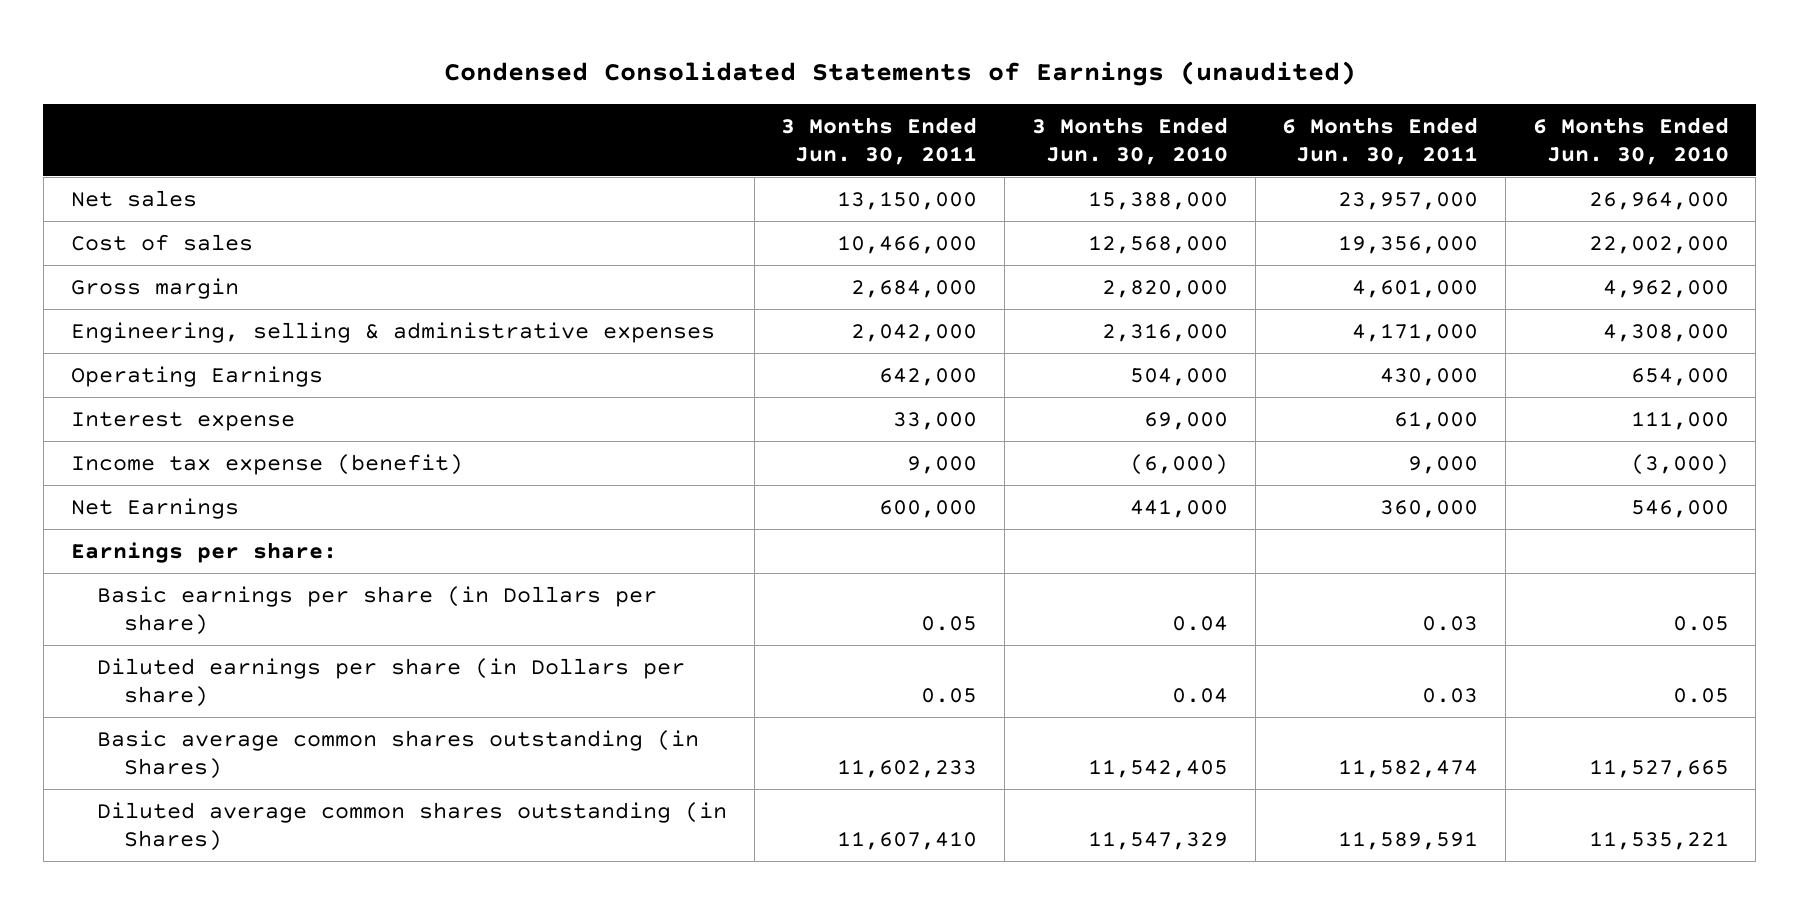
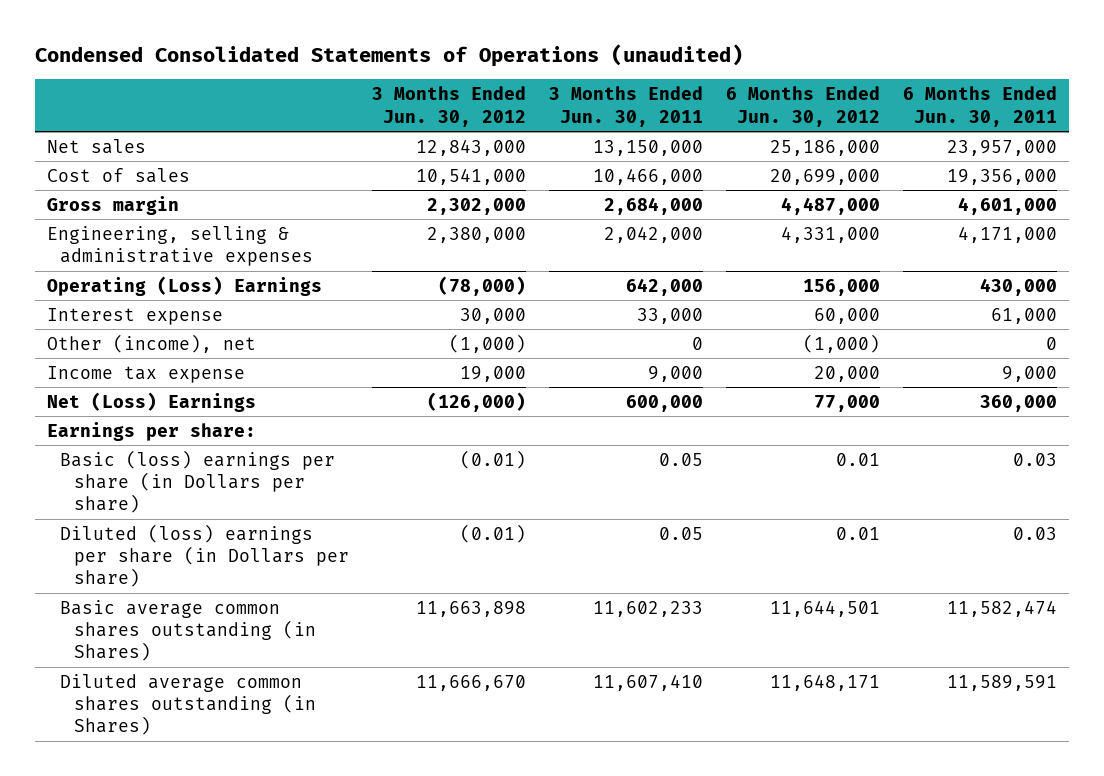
[443,61,1356,87] Condensed Consolidated Statements of Earnings (unaudited) -> [35,44,744,68] Condensed Consolidated Statements of Operations (unaudited)
[1031,116,1228,166] 3 Months Ended Jun. 30, 2010 -> none
[1532,116,1729,166] 6 Months Ended Jun. 30, 2010 -> none
none -> [371,86,526,127] 3 Months Ended Jun. 30, 2012
none -> [726,86,881,127] 6 Months Ended Jun. 30, 2012
[70,365,323,387] Operating Earnings -> [46,275,322,296] Operating (Loss) Earnings
none -> [46,333,256,353] Other (income), net
[70,453,463,475] Income tax expense (benefit) -> [46,365,245,383] Income tax expense
[70,497,239,519] Net Earnings -> [46,391,256,412] Net (Loss) Earnings
[97,585,658,636] Basic earnings per share (in Dollars per share) -> [60,449,336,514] Basic (loss) earnings per share (in Dollars per share)
[97,657,686,708] Diluted earnings per share (in Dollars per share) -> [60,523,349,588] Diluted (loss) earnings per share (in Dollars per share)

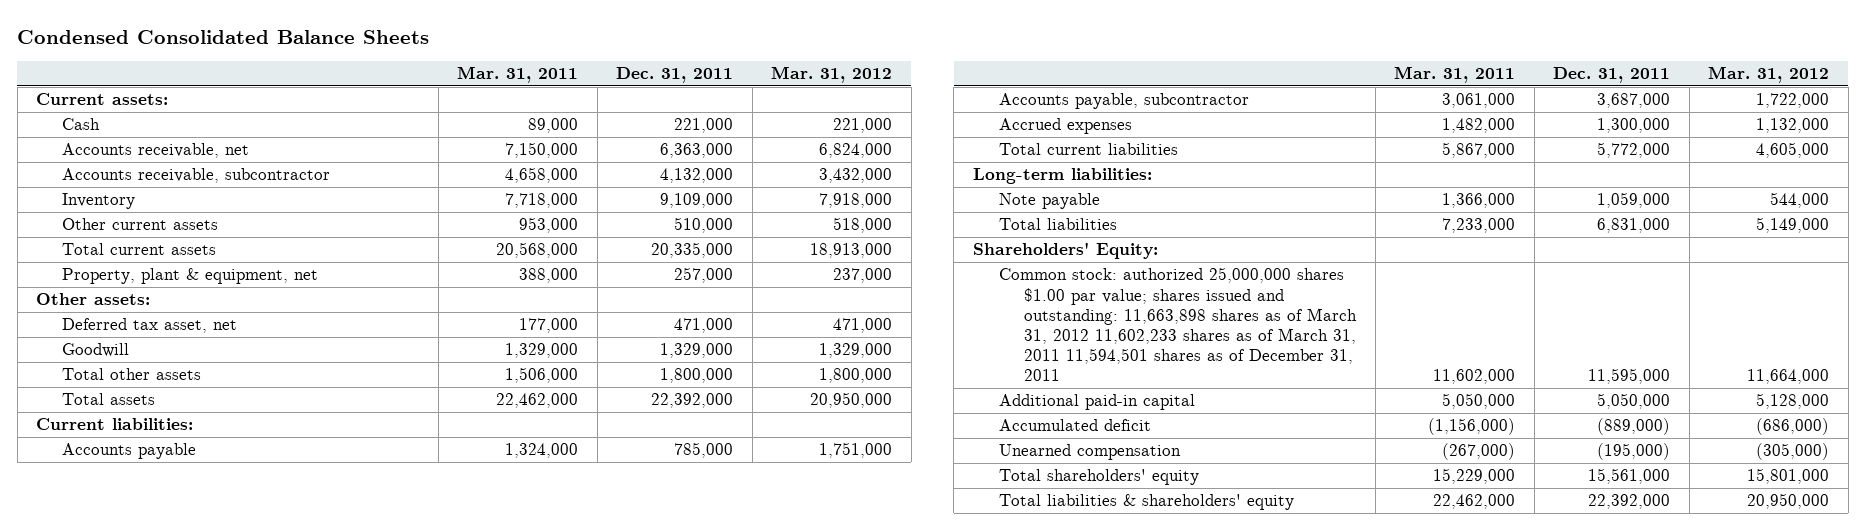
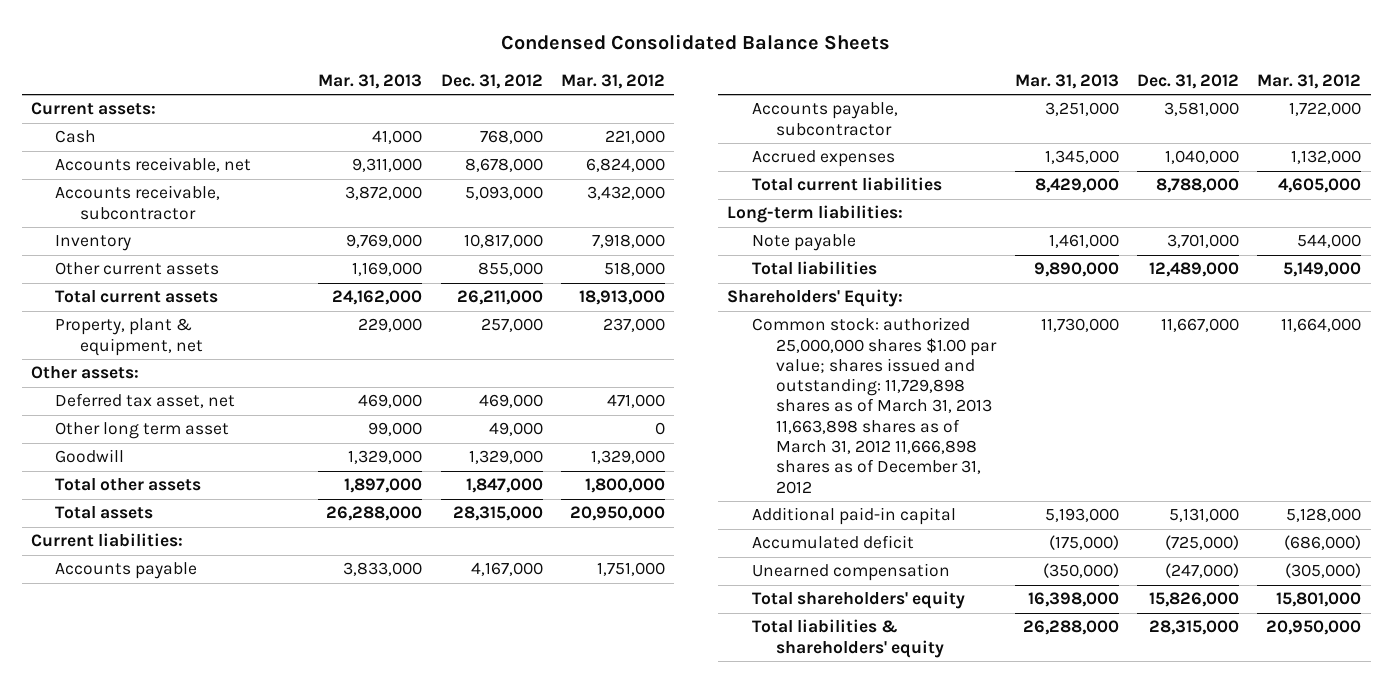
[457,66,579,84] Mar. 31, 2011 -> none
[616,67,734,84] Dec. 31, 2011 -> none
none -> [318,73,423,89] Mar. 31, 2013
none -> [440,73,543,89] Dec. 31, 2012
none -> [55,422,230,440] Other long term asset
[998,267,1358,382] Common stock: authorized 25,000,000 shares $1.00 par value; shares issued and outstanding: 11,663,898 shares as of March 31, 2012 11,602,233 shares as of March 31, 2011 11,594,501 shares as of December 31, 2011 -> [751,317,998,494] Common stock: authorized 25,000,000 shares $1.00 par value; shares issued and outstanding: 11,729,898 shares as of March 31, 2013 11,663,898 shares as of March 31, 2012 11,666,898 shares as of December 31, 2012

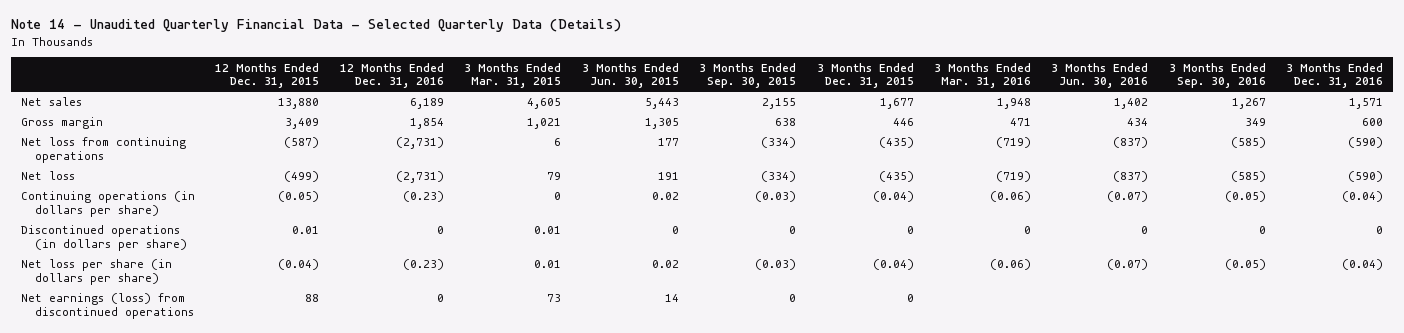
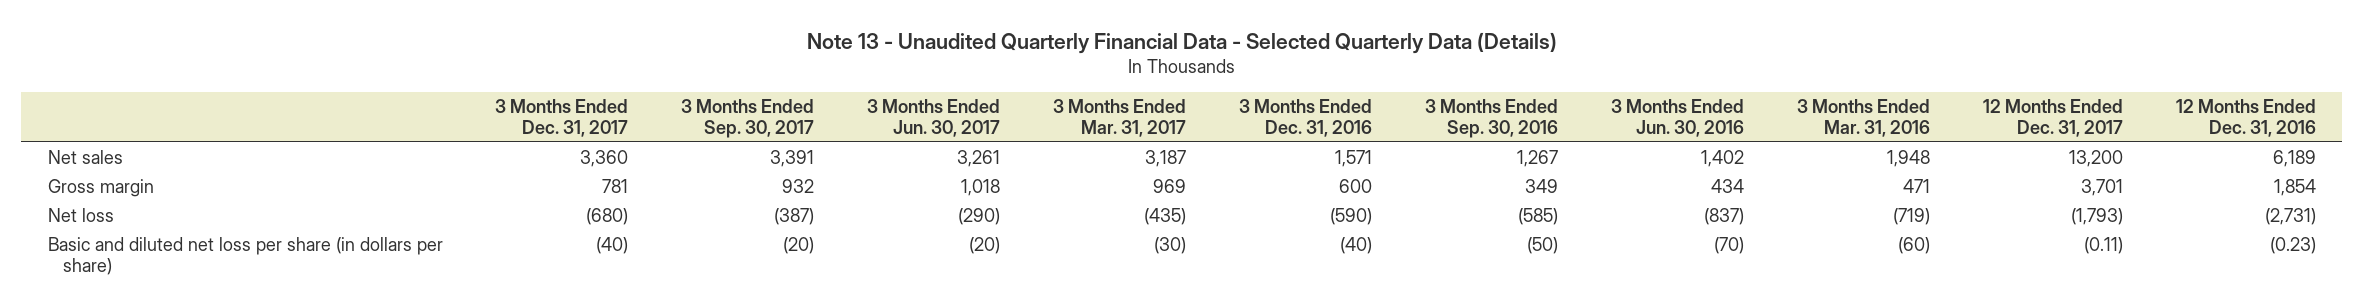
[10,19,621,33] Note 14 - Unaudited Quarterly Financial Data - Selected Quarterly Data (Details) -> [806,32,1557,55] Note 13 - Unaudited Quarterly Financial Data - Selected Quarterly Data (Details)
[215,62,320,89] 12 Months Ended Dec. 31, 2015 -> none
[464,62,562,89] 3 Months Ended Mar. 31, 2015 -> none
[581,62,679,89] 3 Months Ended Jun. 30, 2015 -> none
[699,62,797,89] 3 Months Ended Sep. 30, 2015 -> none
[816,62,914,89] 3 Months Ended Dec. 31, 2015 -> none
none -> [495,98,629,137] 3 Months Ended Dec. 31, 2017
none -> [681,98,815,138] 3 Months Ended Sep. 30, 2017
none -> [867,98,1001,137] 3 Months Ended Jun. 30, 2017
none -> [1053,98,1187,137] 3 Months Ended Mar. 31, 2017
none -> [1982,98,2123,137] 12 Months Ended Dec. 31, 2017
[21,137,187,163] Net loss from continuing operations -> none
[21,191,196,217] Continuing operations (in dollars per share) -> none
[21,225,188,251] Discontinued operations (in dollars per share) -> none
[21,293,195,319] Net earnings (loss) from discontinued operations -> none
[21,259,173,285] Net loss per share (in dollars per share) -> [47,237,443,275] Basic and diluted net loss per share (in dollars per share)
[989,259,1031,271] (0.06) -> [1897,237,1930,255] (60)
[1107,259,1149,271] (0.07) -> [1713,237,1744,255] (70)
[1224,259,1266,271] (0.05) -> [1527,237,1559,255] (50)
[1342,259,1384,271] (0.04) -> [1340,237,1373,255] (40)

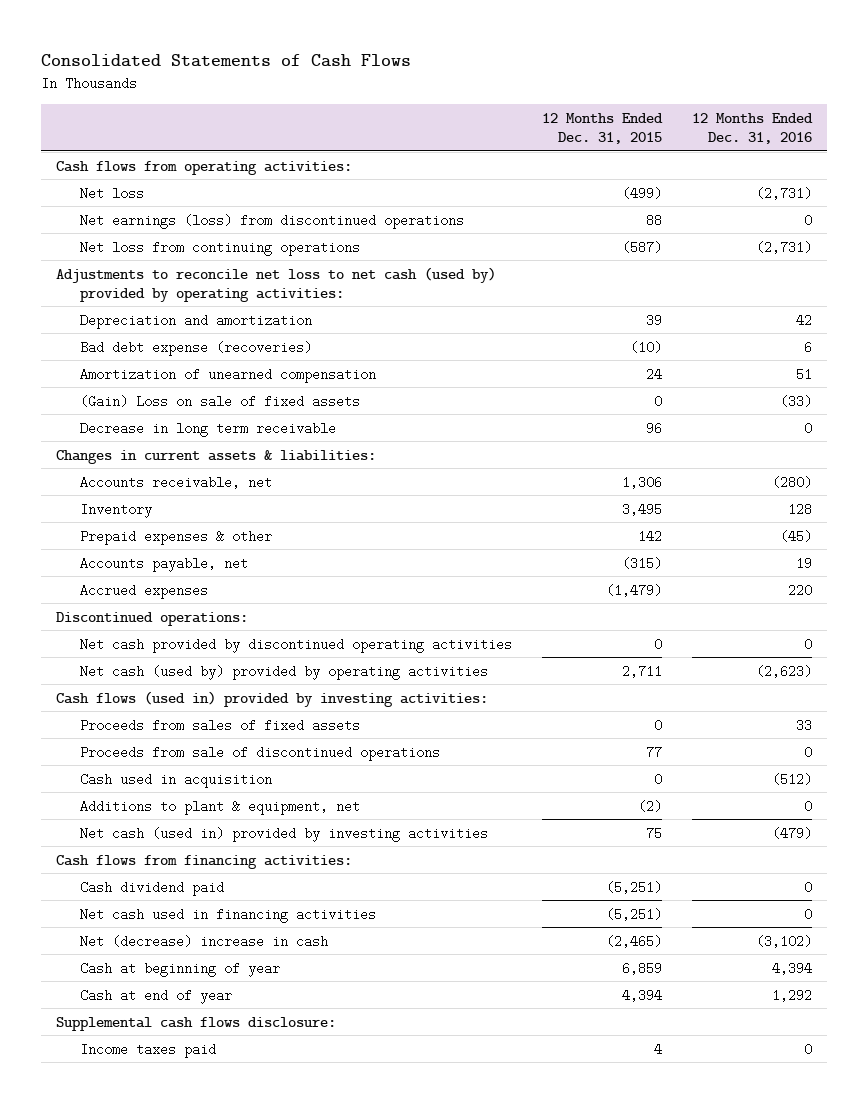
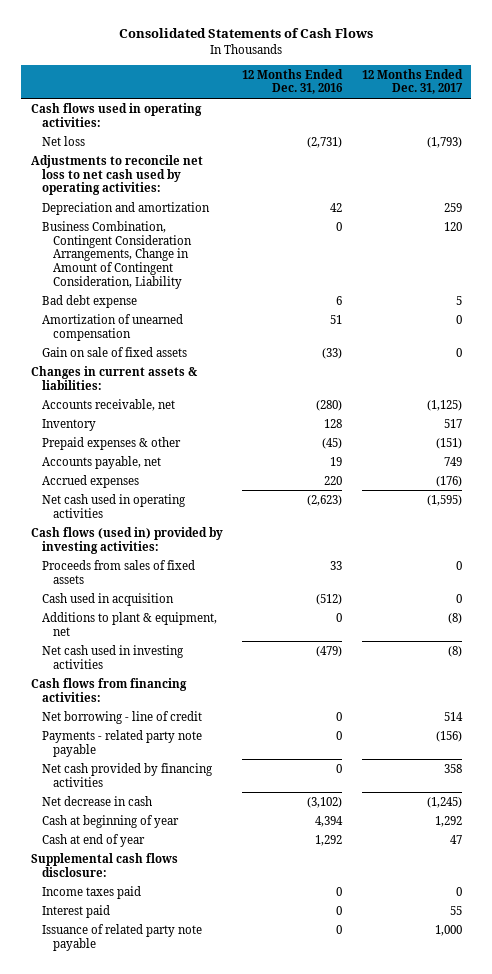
[541,112,663,144] 12 Months Ended Dec. 31, 2015 -> none
none -> [361,68,463,95] 12 Months Ended Dec. 31, 2017
[55,160,352,175] Cash flows from operating activities: -> [30,102,202,127] Cash flows used in operating activities:
[80,213,465,229] Net earnings (loss) from discontinued operations -> none
[80,240,361,256] Net loss from continuing operations -> none
[55,266,496,302] Adjustments to reconcile net loss to net cash (used by) provided by operating activities: -> [30,154,203,196] Adjustments to reconcile net loss to net cash used by operating activities:
none -> [41,220,193,289] Business Combination, Contingent Consideration Arrangements, Change in Amount of Contingent Consideration, Liability
[80,340,313,356] Bad debt expense (recoveries) -> [41,294,137,308] Bad debt expense
[80,421,337,437] Decrease in long term receivable -> none
[80,394,361,408] (Gain) Loss on sale of fixed assets -> [41,346,187,357] Gain on sale of fixed assets
[55,611,248,626] Discontinued operations: -> none
[80,637,513,653] Net cash provided by discontinued operating activities -> none
[80,664,489,680] Net cash (used by) provided by operating activities -> [41,493,186,518] Net cash used in operating activities
[80,745,441,761] Proceeds from sale of discontinued operations -> none
[80,826,489,842] Net cash (used in) provided by investing activities -> [41,644,184,669] Net cash used in investing activities
[80,880,225,896] Cash dividend paid -> none
none -> [41,710,202,724] Net borrowing - line of credit
none -> [41,729,202,757] Payments - related party note payable
[80,907,377,923] Net cash used in financing activities -> [41,762,213,787] Net cash provided by financing activities
[80,934,329,948] Net (decrease) increase in cash -> [41,795,152,806] Net decrease in cash
none -> [41,904,110,918] Interest paid
none -> [41,923,202,951] Issuance of related party note payable

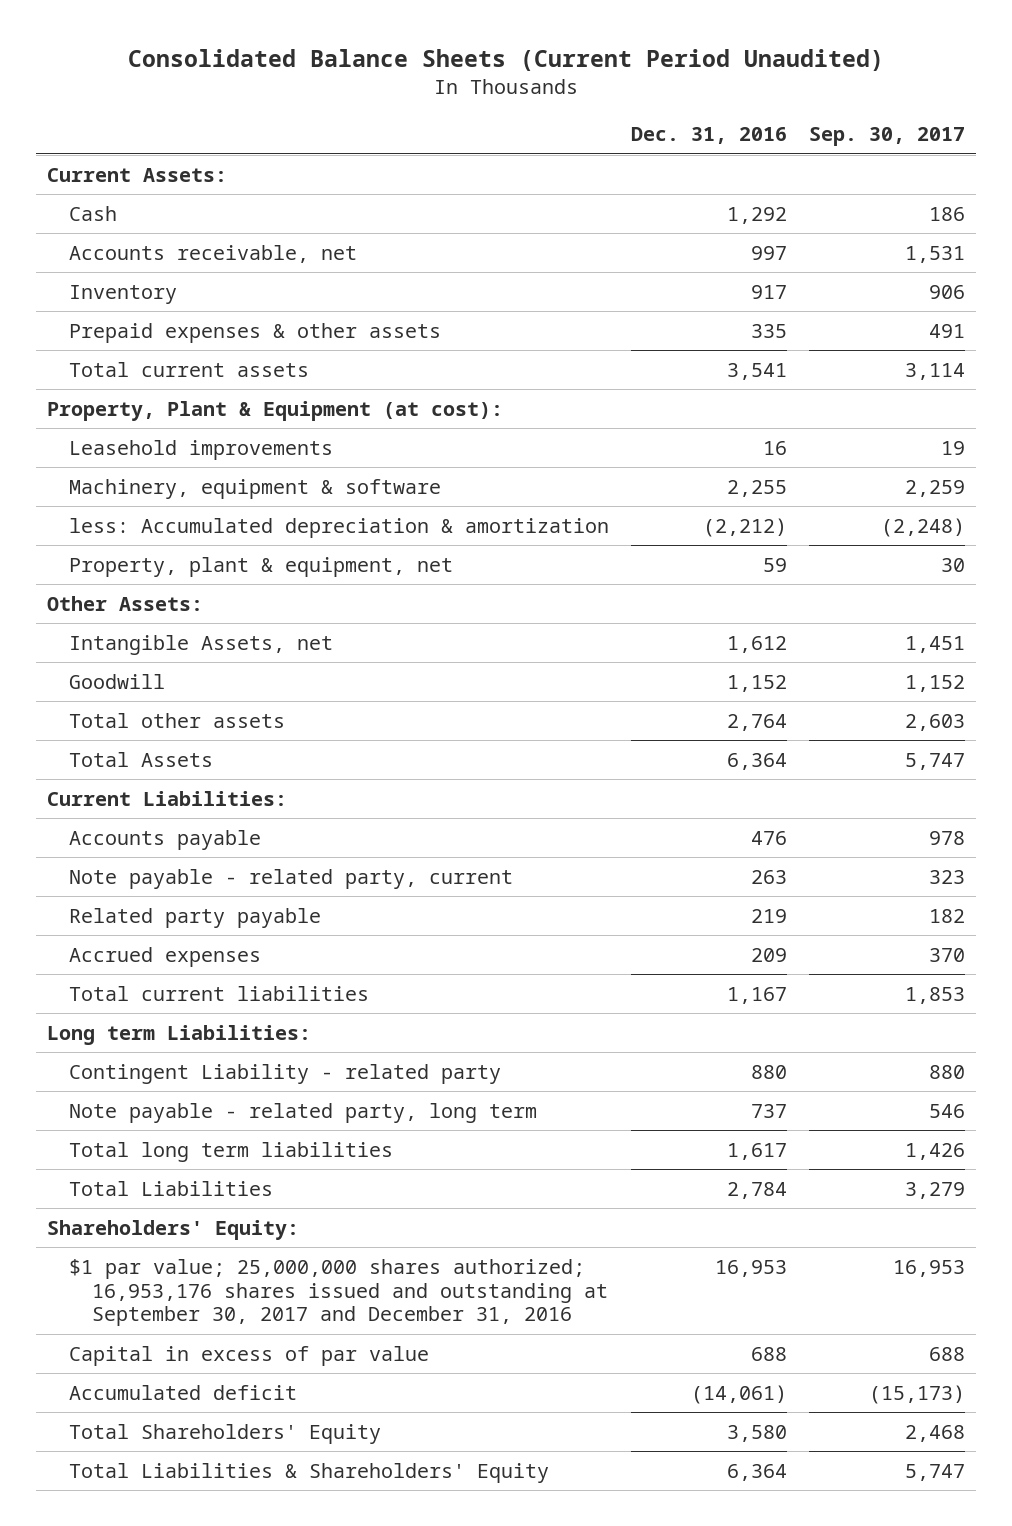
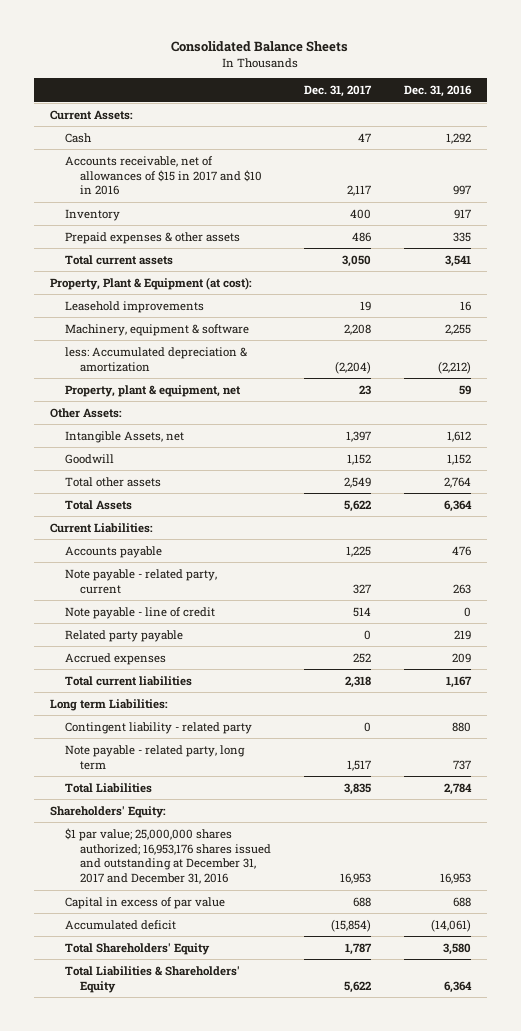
[127,49,884,72] Consolidated Balance Sheets (Current Period Unaudited) -> [171,41,349,53] Consolidated Balance Sheets
[809,127,966,147] Sep. 30, 2017 -> none
none -> [303,85,372,98] Dec. 31, 2017
[69,244,358,263] Accounts receivable, net -> [65,155,263,196] Accounts receivable, net of allowances of $15 in 2017 and $10 in 2016
none -> [65,606,216,619] Note payable - line of credit
[69,1063,502,1084] Contingent Liability - related party -> [65,721,253,734] Contingent liability - related party
[69,1141,394,1162] Total long term liabilities -> none
[69,1258,608,1327] $1 par value; 25,000,000 shares authorized; 16,953,176 shares issued and outstanding at September 30, 2017 and December 31, 2016 -> [65,827,272,885] $1 par value; 25,000,000 shares authorized; 16,953,176 shares issued and outstanding at December 31, 2017 and December 31, 2016

